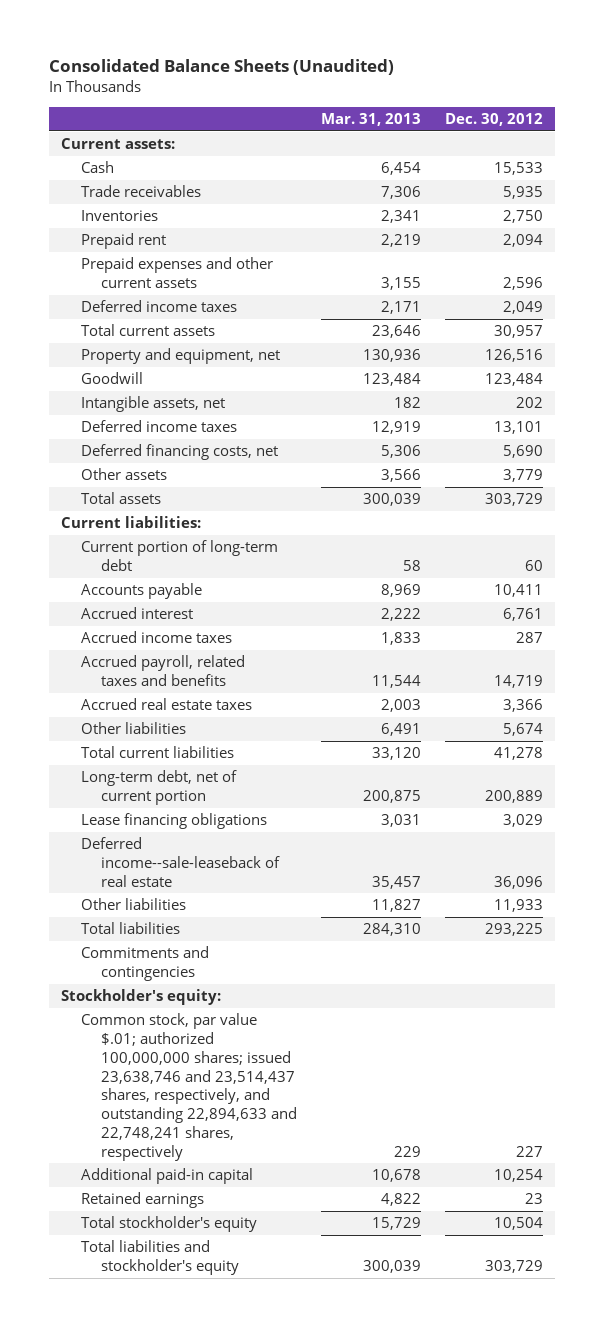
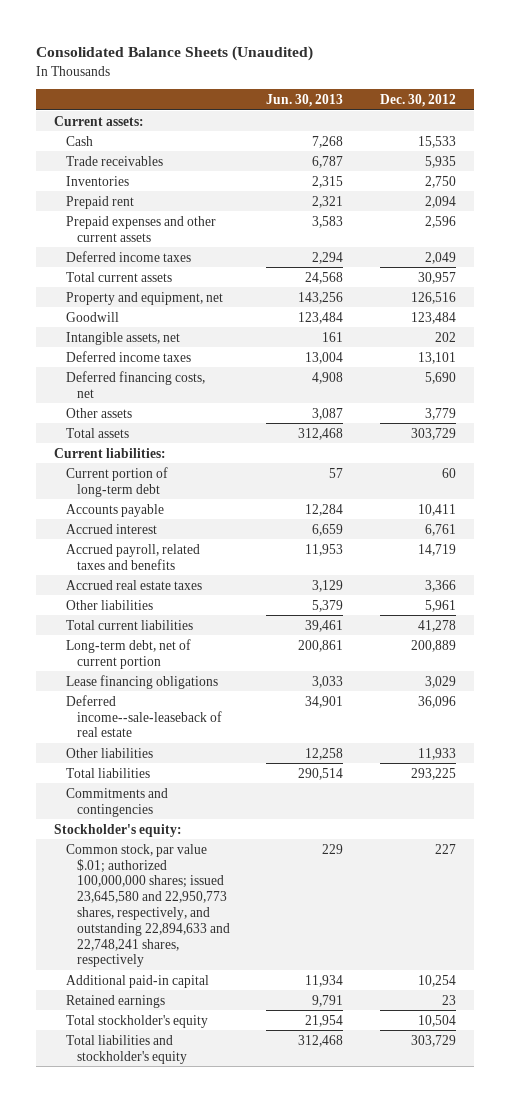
[321,112,422,126] Mar. 31, 2013 -> none
none -> [266,94,344,108] Jun. 30, 2013
[81,631,233,644] Accrued income taxes -> none
[502,723,543,737] 5,674 -> [425,599,457,612] 5,961
[81,1013,298,1161] Common stock, par value $.01; authorized 100,000,000 shares; issued 23,638,746 and 23,514,437 shares, respectively, and outstanding 22,894,633 and 22,748,241 shares, respectively -> [65,843,230,968] Common stock, par value $.01; authorized 100,000,000 shares; issued 23,645,580 and 22,950,773 shares, respectively, and outstanding 22,894,633 and 22,748,241 shares, respectively

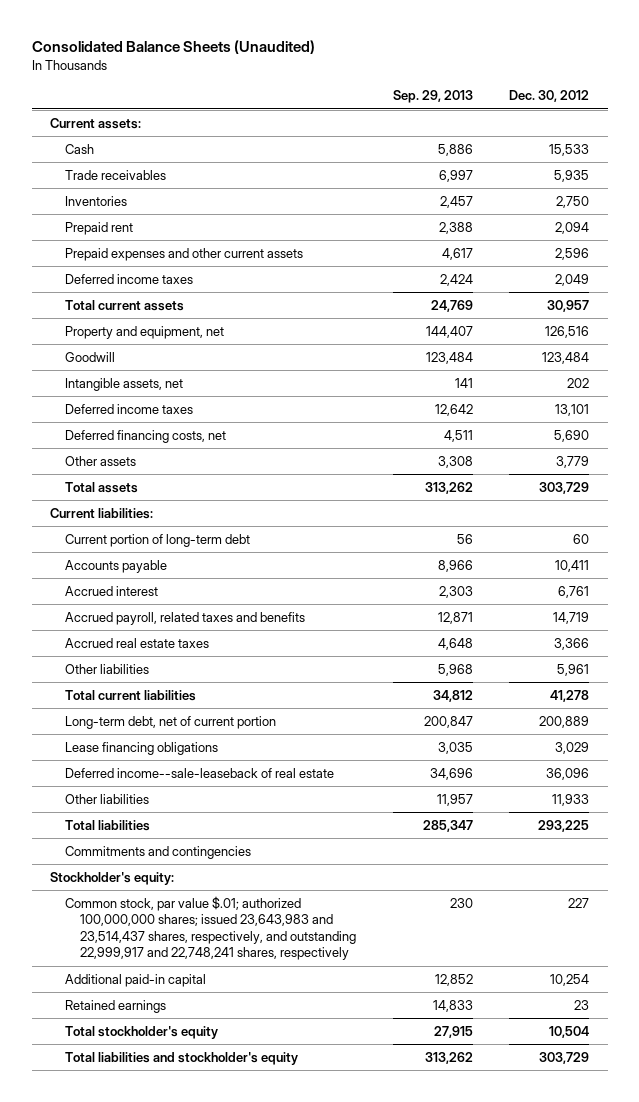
[266,94,344,108] Jun. 30, 2013 -> none
none -> [392,90,473,104] Sep. 29, 2013
[65,843,230,968] Common stock, par value $.01; authorized 100,000,000 shares; issued 23,645,580 and 22,950,773 shares, respectively, and outstanding 22,894,633 and 22,748,241 shares, respectively -> [64,895,357,961] Common stock, par value $.01; authorized 100,000,000 shares; issued 23,643,983 and 23,514,437 shares, respectively, and outstanding 22,999,917 and 22,748,241 shares, respectively

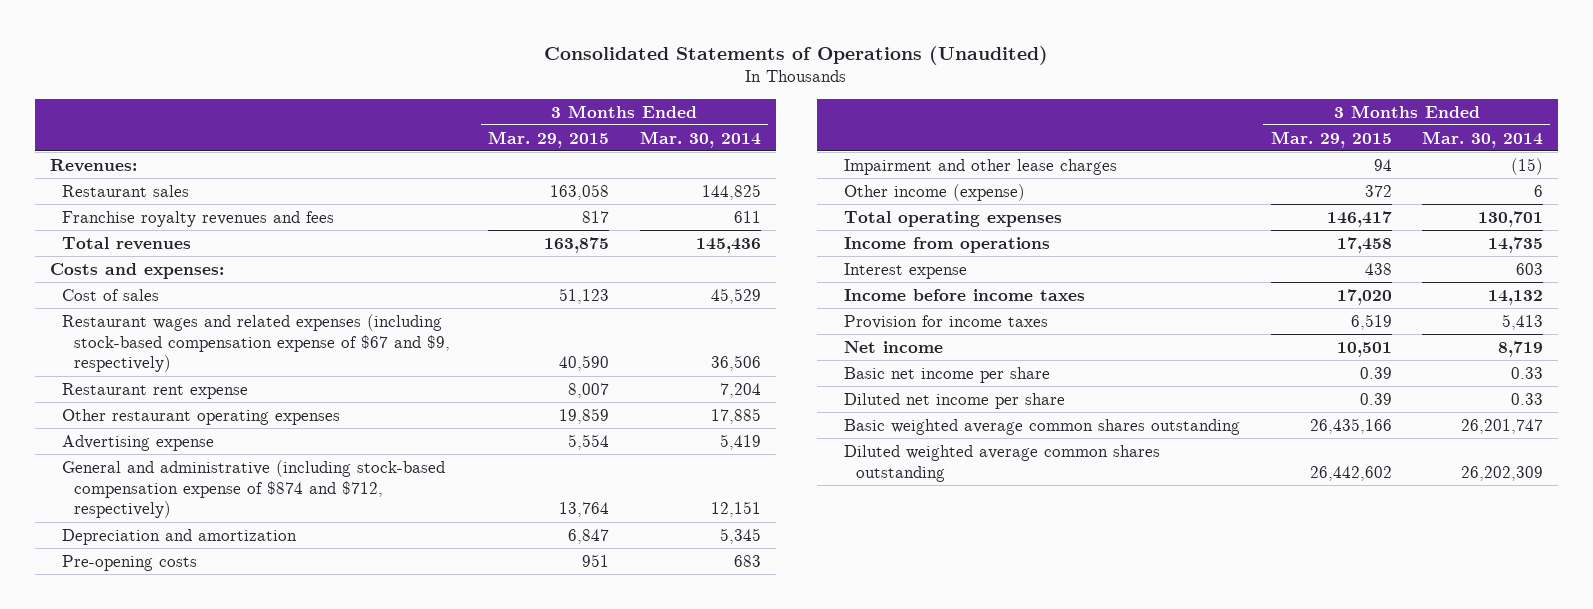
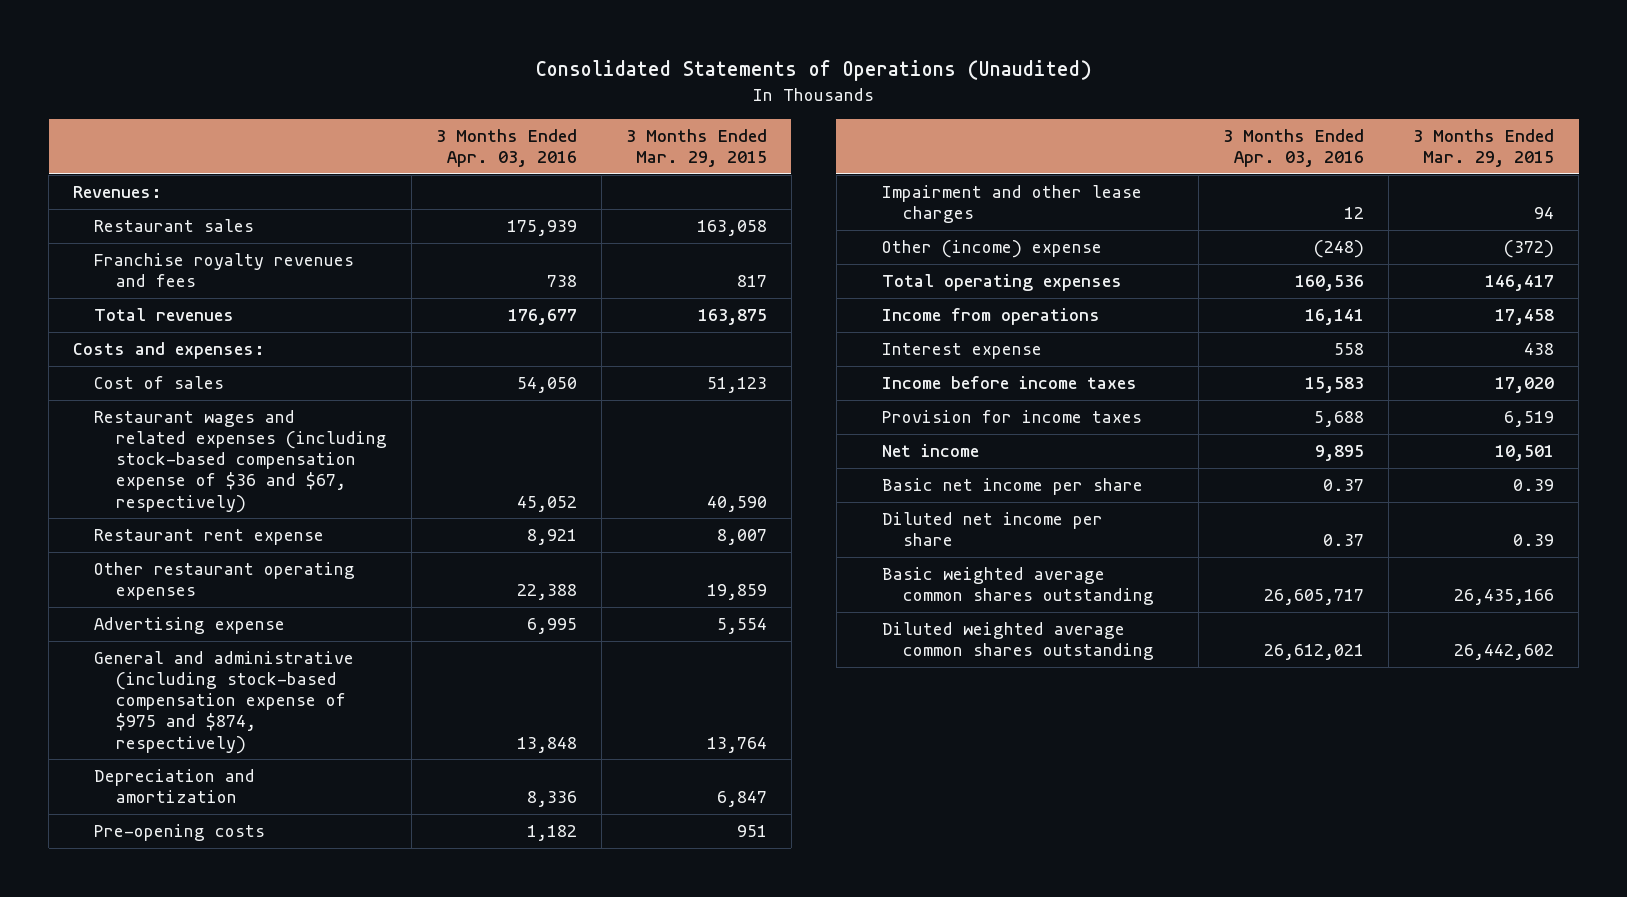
[639,130,761,148] Mar. 30, 2014 -> none
none -> [435,128,577,168] 3 Months Ended Apr. 03, 2016
[61,313,450,373] Restaurant wages and related expenses (including stock-based compensation expense of $67 and $9, respectively) -> [94,410,387,513] Restaurant wages and related expenses (including stock-based compensation expense of $36 and $67, respectively)
[61,459,445,519] General and administrative (including stock-based compensation expense of $874 and $712, respectively) -> [94,651,355,754] General and administrative (including stock-based compensation expense of $975 and $874, respectively)
[844,183,1026,201] Other income (expense) -> [881,240,1102,259] Other (income) expense
[1364,184,1392,197] 372 -> [1504,240,1555,259] (372)

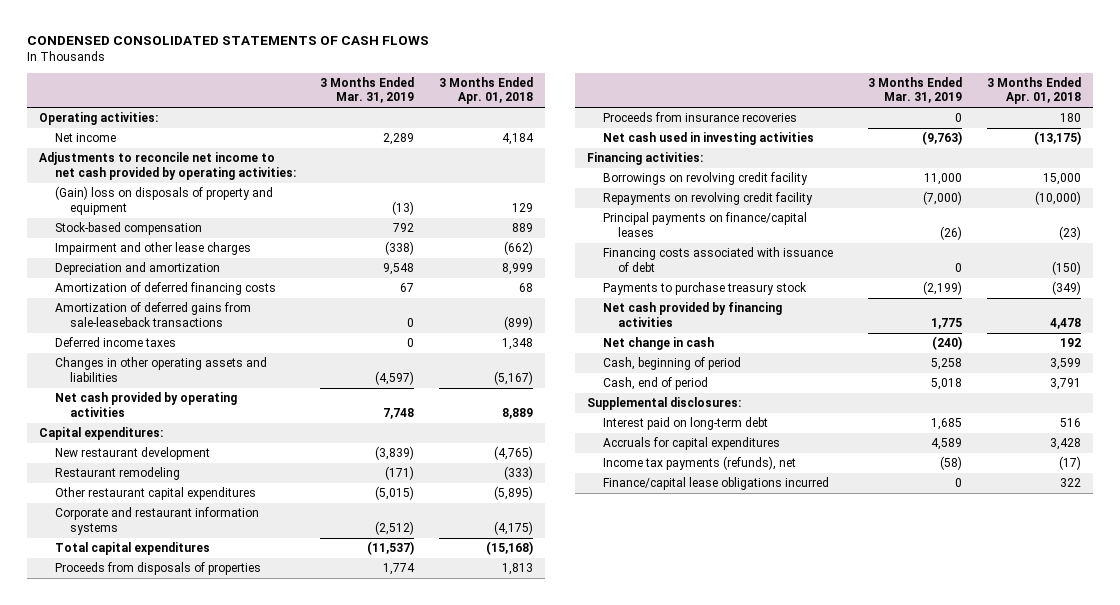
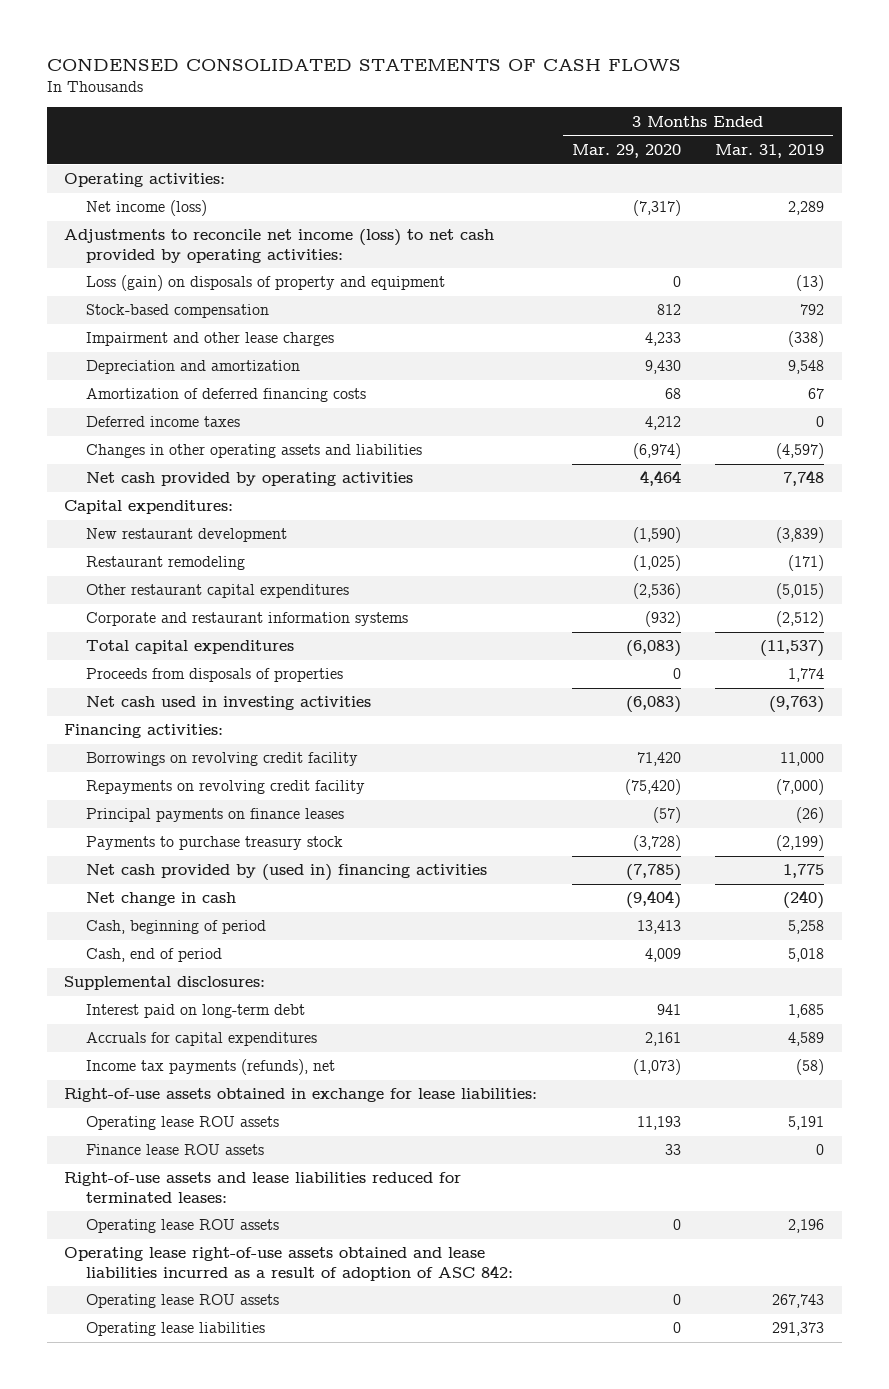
[438,76,533,105] 3 Months Ended Apr. 01, 2018 -> none
none -> [571,143,681,158] Mar. 29, 2020
[54,133,116,143] Net income -> [85,200,207,217] Net income (loss)
[39,152,296,180] Adjustments to reconcile net income to net cash provided by operating activities: -> [64,229,495,263] Adjustments to reconcile net income (loss) to net cash provided by operating activities:
[54,186,273,215] (Gain) loss on disposals of property and equipment -> [85,275,445,292] Loss (gain) on disposals of property and equipment
[54,302,251,327] Amortization of deferred gains from sale-leaseback transactions -> none
[602,112,797,123] Proceeds from insurance recoveries -> none
[602,247,833,272] Financing costs associated with issuance of debt -> none
[602,212,807,237] Principal payments on finance/capital leases -> [85,808,344,823] Principal payments on finance leases
[602,302,782,327] Net cash provided by financing activities -> [85,864,487,882] Net cash provided by (used in) financing activities
none -> [64,1088,538,1103] Right-of-use assets obtained in exchange for lease liabilities:
none -> [85,1116,279,1131] Operating lease ROU assets
[602,477,829,491] Finance/capital lease obligations incurred -> [85,1144,264,1156] Finance lease ROU assets
none -> [64,1172,462,1203] Right-of-use assets and lease liabilities reduced for terminated leases:
none -> [85,1219,279,1234] Operating lease ROU assets
none -> [64,1247,513,1281] Operating lease right-of-use assets obtained and lease liabilities incurred as a result of adoption of ASC 842:
none -> [85,1294,279,1309] Operating lease ROU assets
none -> [85,1322,265,1337] Operating lease liabilities

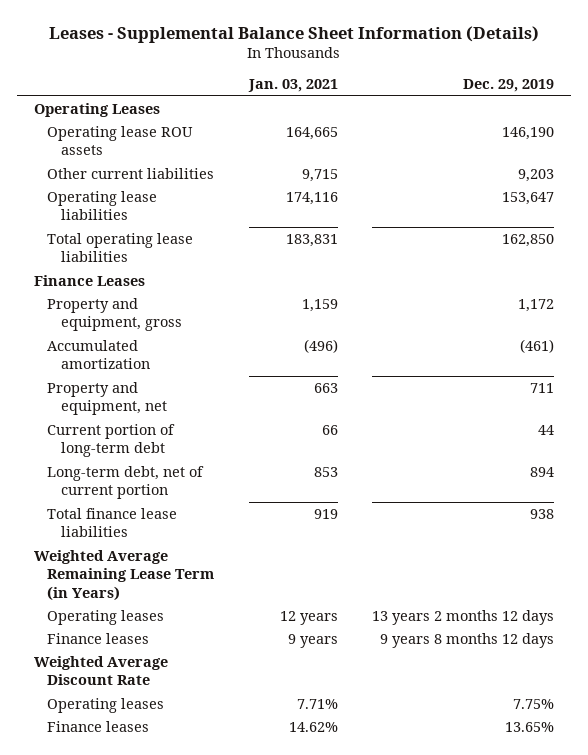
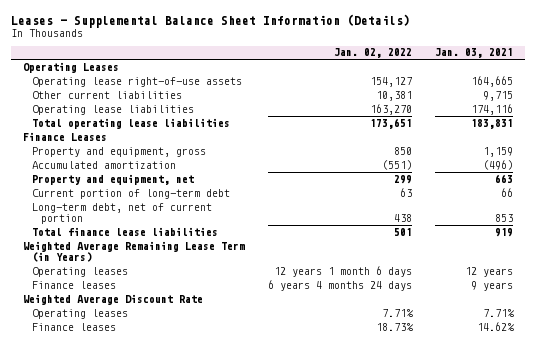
[462,79,554,93] Dec. 29, 2019 -> none
none -> [333,48,412,59] Jan. 02, 2022
[47,125,194,156] Operating lease ROU assets -> [31,76,242,87] Operating lease right-of-use assets

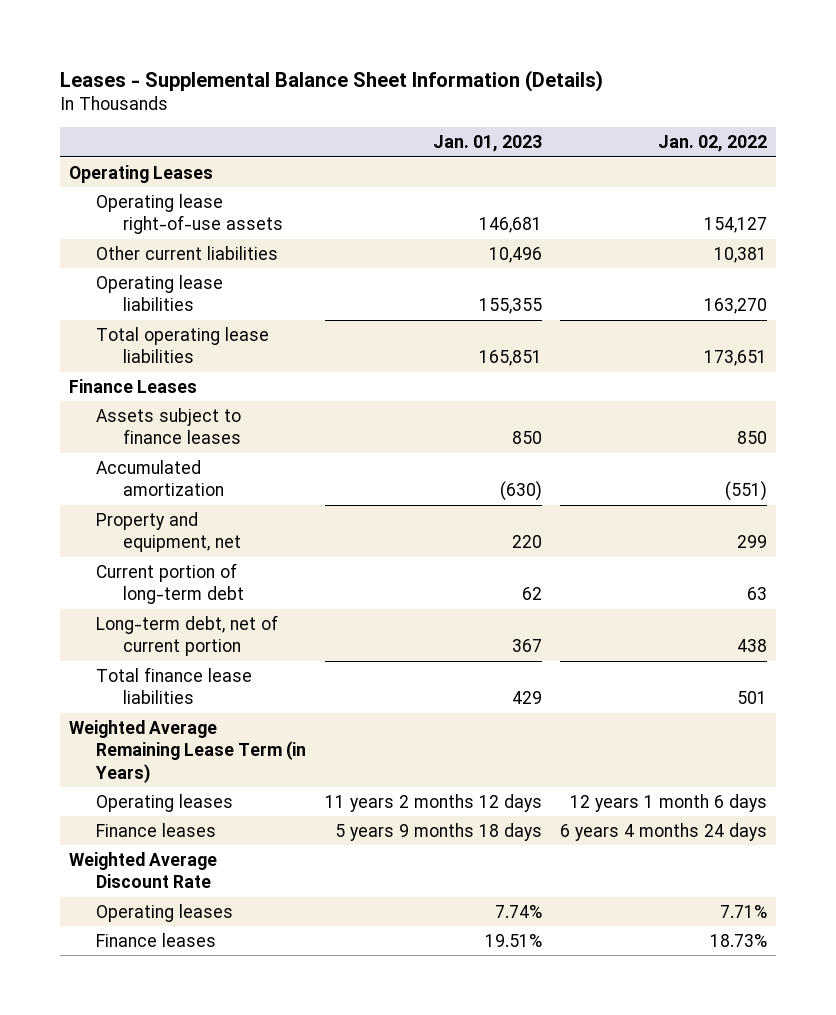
[435,48,514,59] Jan. 03, 2021 -> none
none -> [432,135,542,153] Jan. 01, 2023
[31,146,206,157] Property and equipment, gross -> none
none -> [96,407,242,445] Assets subject to finance leases

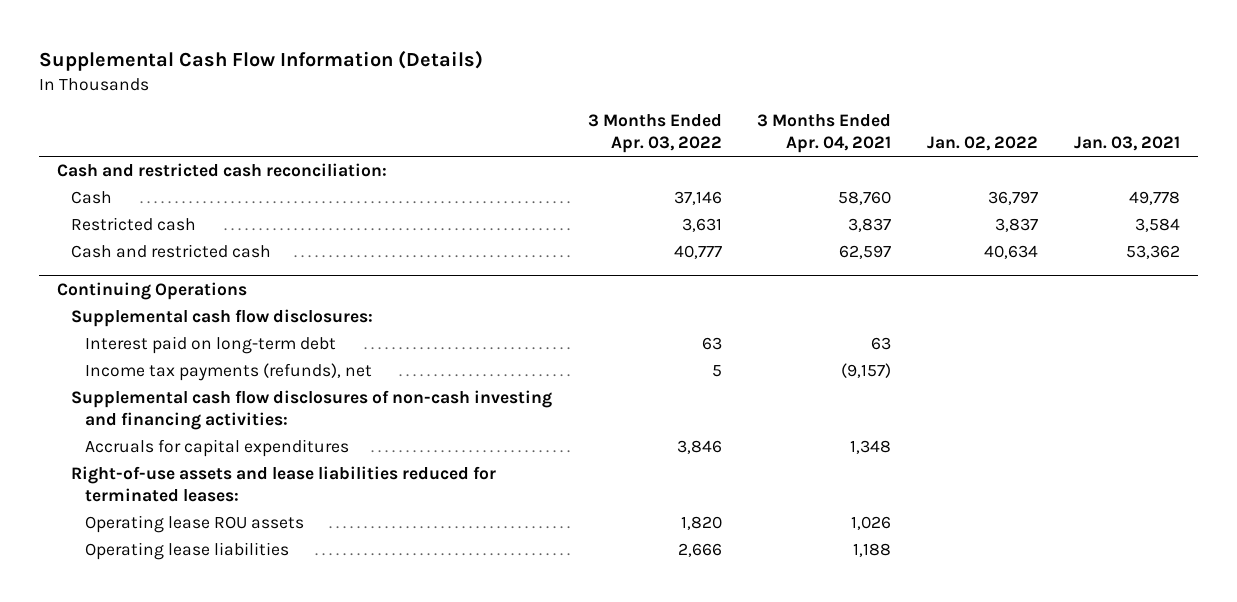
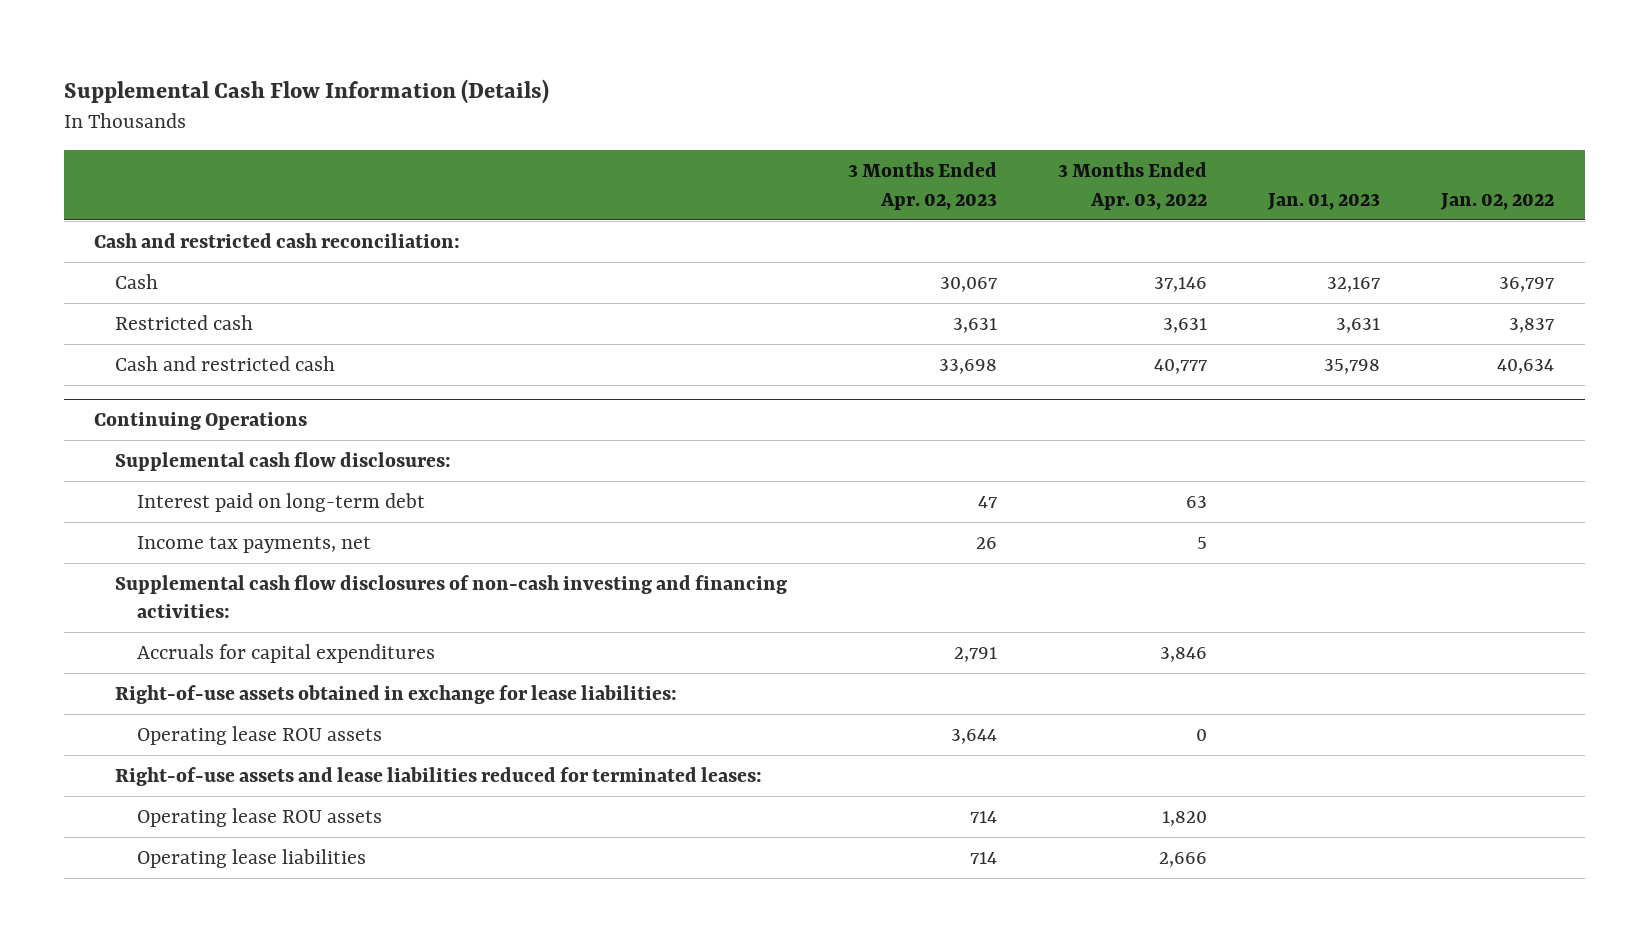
[757,114,892,153] 3 Months Ended Apr. 04, 2021 -> none
[1073,135,1180,151] Jan. 03, 2021 -> none
none -> [848,162,998,210] 3 Months Ended Apr. 02, 2023
none -> [1267,192,1381,210] Jan. 01, 2023
[84,363,372,382] Income tax payments (refunds), net -> [136,535,371,553] Income tax payments, net
none -> [115,684,678,704] Right-of-use assets obtained in exchange for lease liabilities:
none -> [136,725,382,745] Operating lease ROU assets

